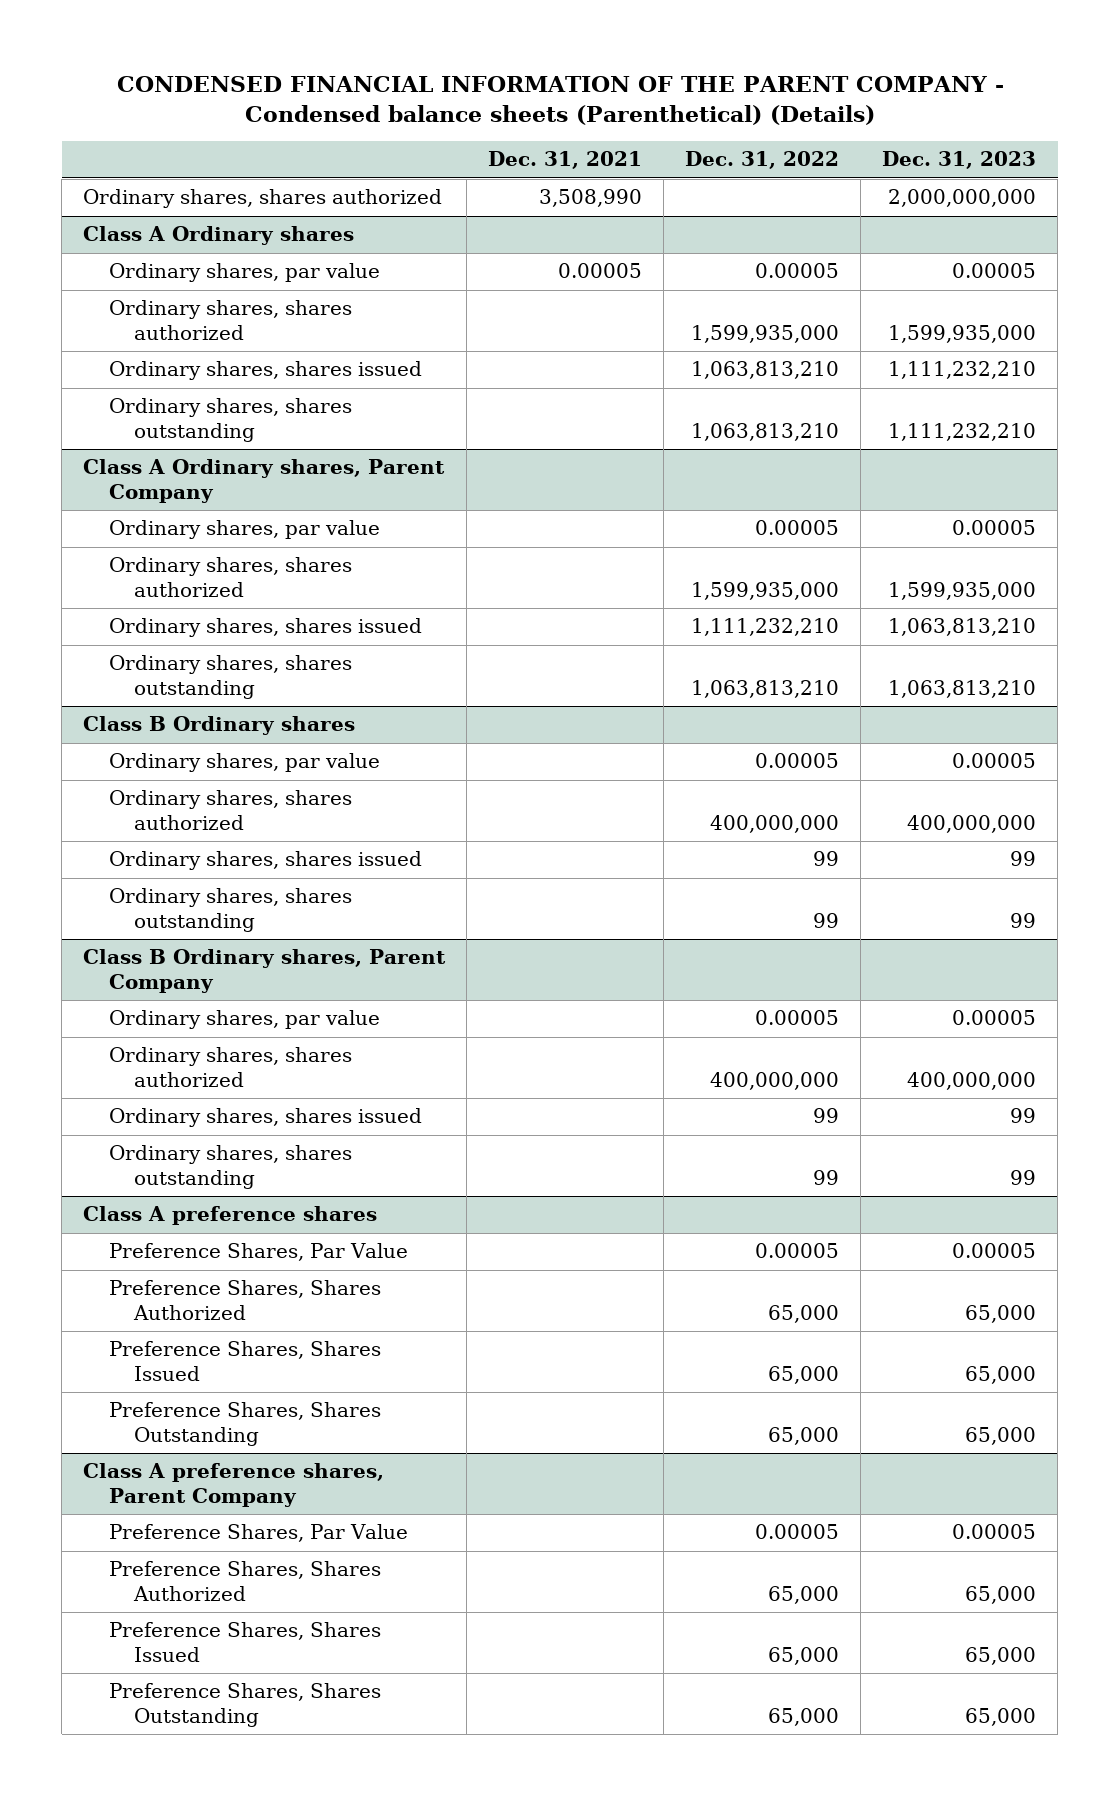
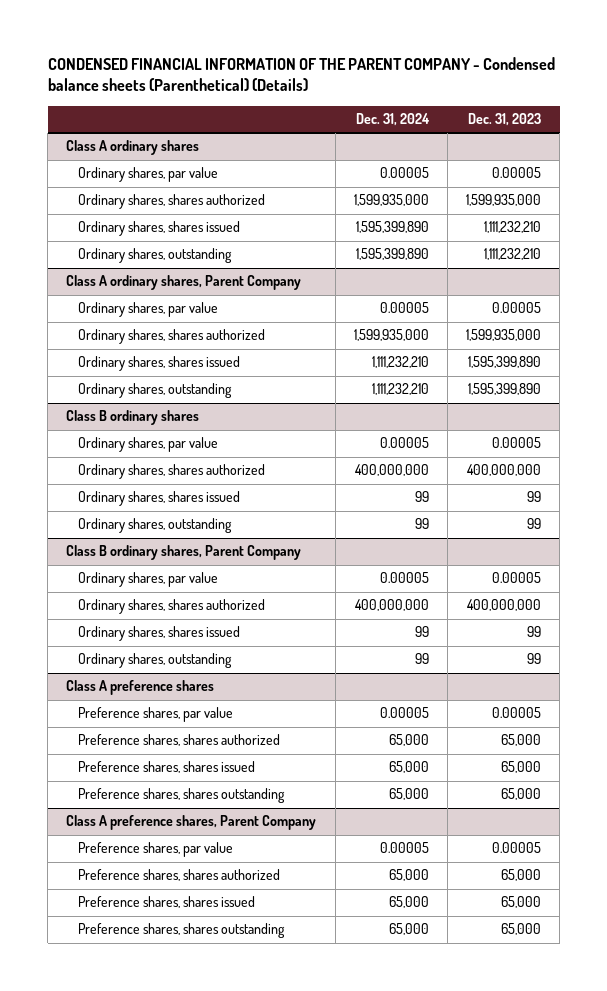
[488,151,643,170] Dec. 31, 2021 -> none
[685,151,840,170] Dec. 31, 2022 -> none
none -> [355,112,430,126] Dec. 31, 2024
[83,189,443,209] Ordinary shares, shares authorized -> none
[83,226,355,246] Class A Ordinary shares -> [66,140,200,156] Class A ordinary shares
[108,398,352,442] Ordinary shares, shares outstanding -> [77,248,232,264] Ordinary shares, outstanding
[83,459,446,503] Class A Ordinary shares, Parent Company -> [66,275,302,291] Class A ordinary shares, Parent Company
[888,618,1037,637] 1,063,813,210 -> [468,356,542,369] 1,595,399,890
[108,655,352,699] Ordinary shares, shares outstanding -> [77,383,232,399] Ordinary shares, outstanding
[888,679,1037,698] 1,063,813,210 -> [468,383,542,396] 1,595,399,890
[83,716,356,736] Class B Ordinary shares -> [66,410,200,426] Class B ordinary shares
[108,888,352,932] Ordinary shares, shares outstanding -> [77,518,232,534] Ordinary shares, outstanding
[83,949,447,993] Class B Ordinary shares, Parent Company -> [66,545,302,561] Class B ordinary shares, Parent Company
[108,1145,352,1189] Ordinary shares, shares outstanding -> [77,653,232,669] Ordinary shares, outstanding
[108,1243,408,1262] Preference Shares, Par Value -> [77,707,233,723] Preference shares, par value
[108,1280,381,1320] Preference Shares, Shares Authorized -> [77,734,280,747] Preference shares, shares authorized
[108,1341,381,1381] Preference Shares, Shares Issued -> [77,761,255,774] Preference shares, shares issued
[108,1402,381,1446] Preference Shares, Shares Outstanding -> [77,788,285,804] Preference shares, shares outstanding
[108,1524,408,1543] Preference Shares, Par Value -> [77,842,233,858] Preference shares, par value
[108,1561,381,1601] Preference Shares, Shares Authorized -> [77,869,280,882] Preference shares, shares authorized
[108,1622,381,1662] Preference Shares, Shares Issued -> [77,896,255,909] Preference shares, shares issued
[108,1683,381,1727] Preference Shares, Shares Outstanding -> [77,923,285,939] Preference shares, shares outstanding

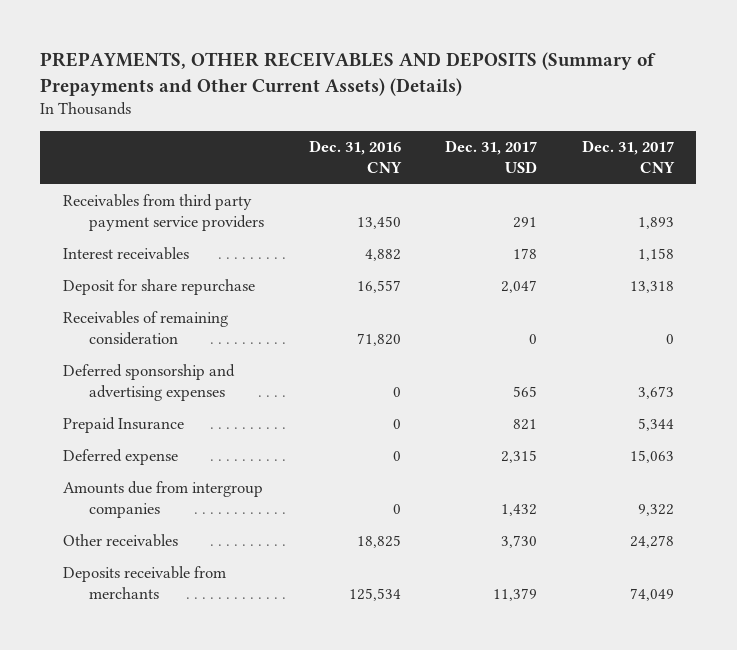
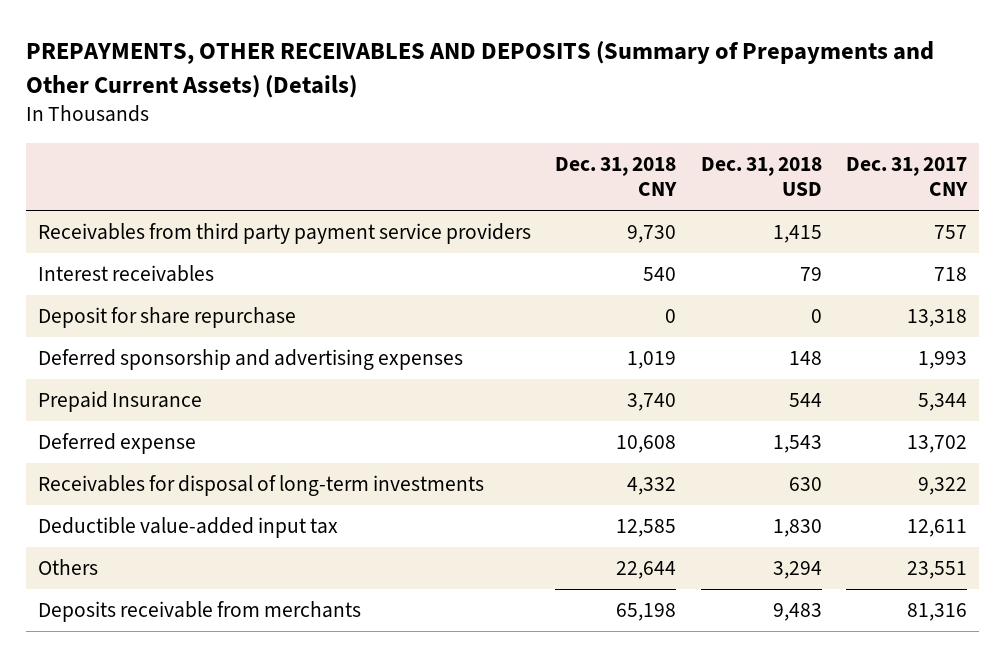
[308,140,402,173] Dec. 31, 2016 CNY -> none
[445,140,538,173] Dec. 31, 2017 USD -> none
none -> [555,156,678,197] Dec. 31, 2018 CNY
none -> [700,156,822,197] Dec. 31, 2018 USD
[638,217,675,230] 1,893 -> [933,225,967,240] 757
[638,248,675,262] 1,158 -> [933,267,967,282] 718
[62,311,228,346] Receivables of remaining consideration -> none
[638,386,675,400] 3,673 -> [917,351,967,370] 1,993
[630,450,675,464] 15,063 -> [906,435,967,454] 13,702
[62,481,263,519] Amounts due from intergroup companies -> [38,475,485,497] Receivables for disposal of long-term investments
none -> [38,517,339,539] Deductible value-added input tax
[62,534,178,548] Other receivables -> [38,559,99,576] Others
[630,535,675,549] 24,278 -> [906,561,967,580] 23,551
[630,588,675,602] 74,049 -> [906,603,967,622] 81,316

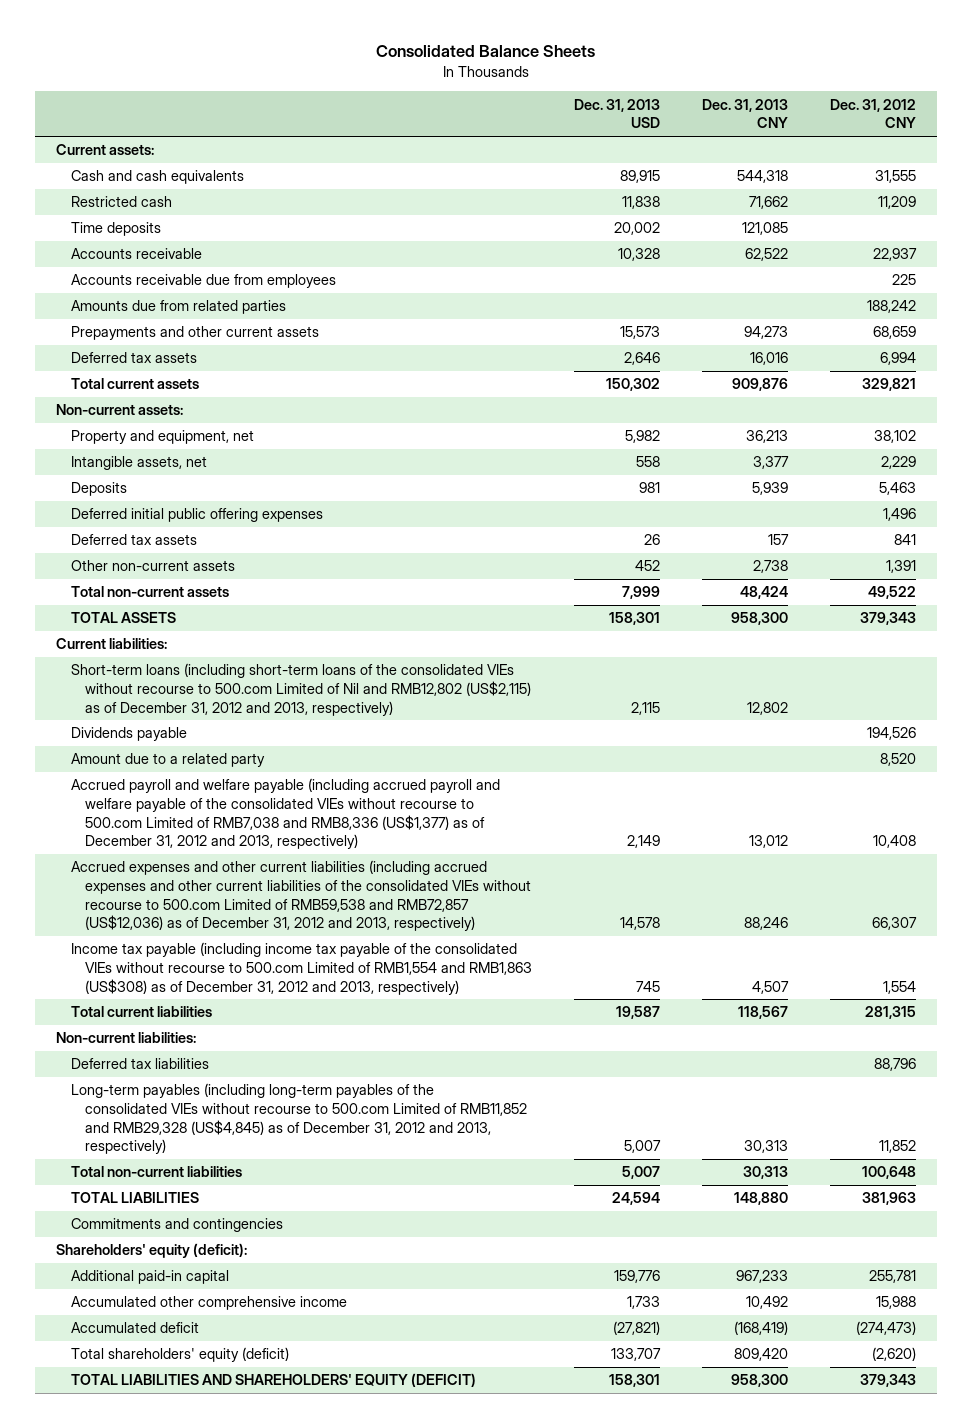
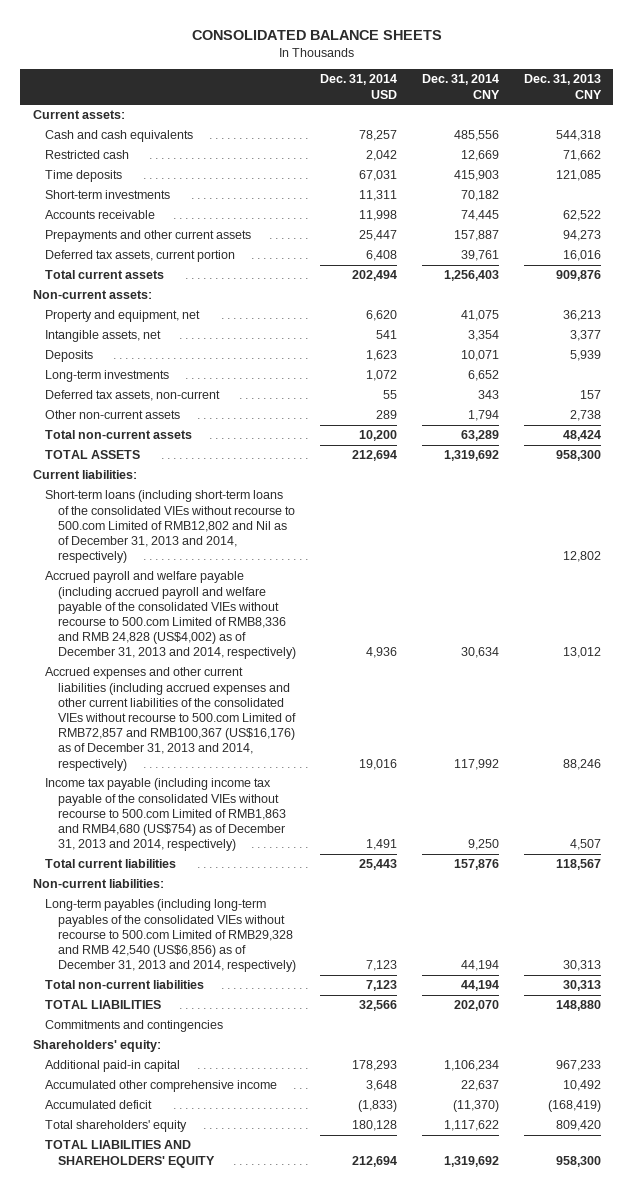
[375,45,595,58] Consolidated Balance Sheets -> [191,29,442,40] CONSOLIDATED BALANCE SHEETS
[574,98,661,129] Dec. 31, 2013 USD -> none
[829,98,916,129] Dec. 31, 2012 CNY -> none
none -> [320,74,398,99] Dec. 31, 2014 USD
none -> [422,74,501,99] Dec. 31, 2014 CNY
none -> [45,190,171,200] Short-term investments
[70,274,336,289] Accounts receivable due from employees -> none
[70,300,286,315] Amounts due from related parties -> none
[70,352,197,364] Deferred tax assets -> [45,250,236,263] Deferred tax assets, current portion
[70,508,323,523] Deferred initial public offering expenses -> none
none -> [45,370,170,383] Long-term investments
[70,534,197,546] Deferred tax assets -> [45,390,221,402] Deferred tax assets, non-current
[70,727,187,742] Dividends payable -> none
[70,753,265,768] Amount due to a related party -> none
[70,663,532,716] Short-term loans (including short-term loans of the consolidated VIEs without recourse to 500.com Limited of Nil and RMB12,802 (US$2,115) as of December 31, 2012 and 2013, respectively) -> [45,490,295,564] Short-term loans (including short-term loans of the consolidated VIEs without recourse to 500.com Limited of RMB12,802 and Nil as of December 31, 2013 and 2014, respectively)
[70,778,500,850] Accrued payroll and welfare payable (including accrued payroll and welfare payable of the consolidated VIEs without recourse to 500.com Limited of RMB7,038 and RMB8,336 (US$1,377) as of December 31, 2012 and 2013, respectively) -> [45,571,296,660] Accrued payroll and welfare payable (including accrued payroll and welfare payable of the consolidated VIEs without recourse to 500.com Limited of RMB8,336 and RMB 24,828 (US$4,002) as of December 31, 2013 and 2014, respectively)
[70,860,532,932] Accrued expenses and other current liabilities (including accrued expenses and other current liabilities of the consolidated VIEs without recourse to 500.com Limited of RMB59,538 and RMB72,857 (US$12,036) as of December 31, 2012 and 2013, respectively) -> [45,667,296,771] Accrued expenses and other current liabilities (including accrued expenses and other current liabilities of the consolidated VIEs without recourse to 500.com Limited of RMB72,857 and RMB100,367 (US$16,176) as of December 31, 2013 and 2014, respectively)
[70,942,533,995] Income tax payable (including income tax payable of the consolidated VIEs without recourse to 500.com Limited of RMB1,554 and RMB1,863 (US$308) as of December 31, 2012 and 2013, respectively) -> [45,778,286,852] Income tax payable (including income tax payable of the consolidated VIEs without recourse to 500.com Limited of RMB1,863 and RMB4,680 (US$754) as of December 31, 2013 and 2014, respectively)
[70,1058,209,1070] Deferred tax liabilities -> none
[70,1083,528,1155] Long-term payables (including long-term payables of the consolidated VIEs without recourse to 500.com Limited of RMB11,852 and RMB29,328 (US$4,845) as of December 31, 2012 and 2013, respectively) -> [45,899,296,973] Long-term payables (including long-term payables of the consolidated VIEs without recourse to 500.com Limited of RMB29,328 and RMB 42,540 (US$6,856) as of December 31, 2013 and 2014, respectively)
[55,1243,247,1259] Shareholders' equity (deficit): -> [32,1040,161,1053] Shareholders' equity:
[70,1347,289,1363] Total shareholders' equity (deficit) -> [45,1120,188,1133] Total shareholders' equity
[70,1373,476,1388] TOTAL LIABILITIES AND SHAREHOLDERS' EQUITY (DEFICIT) -> [45,1140,215,1168] TOTAL LIABILITIES AND SHAREHOLDERS' EQUITY

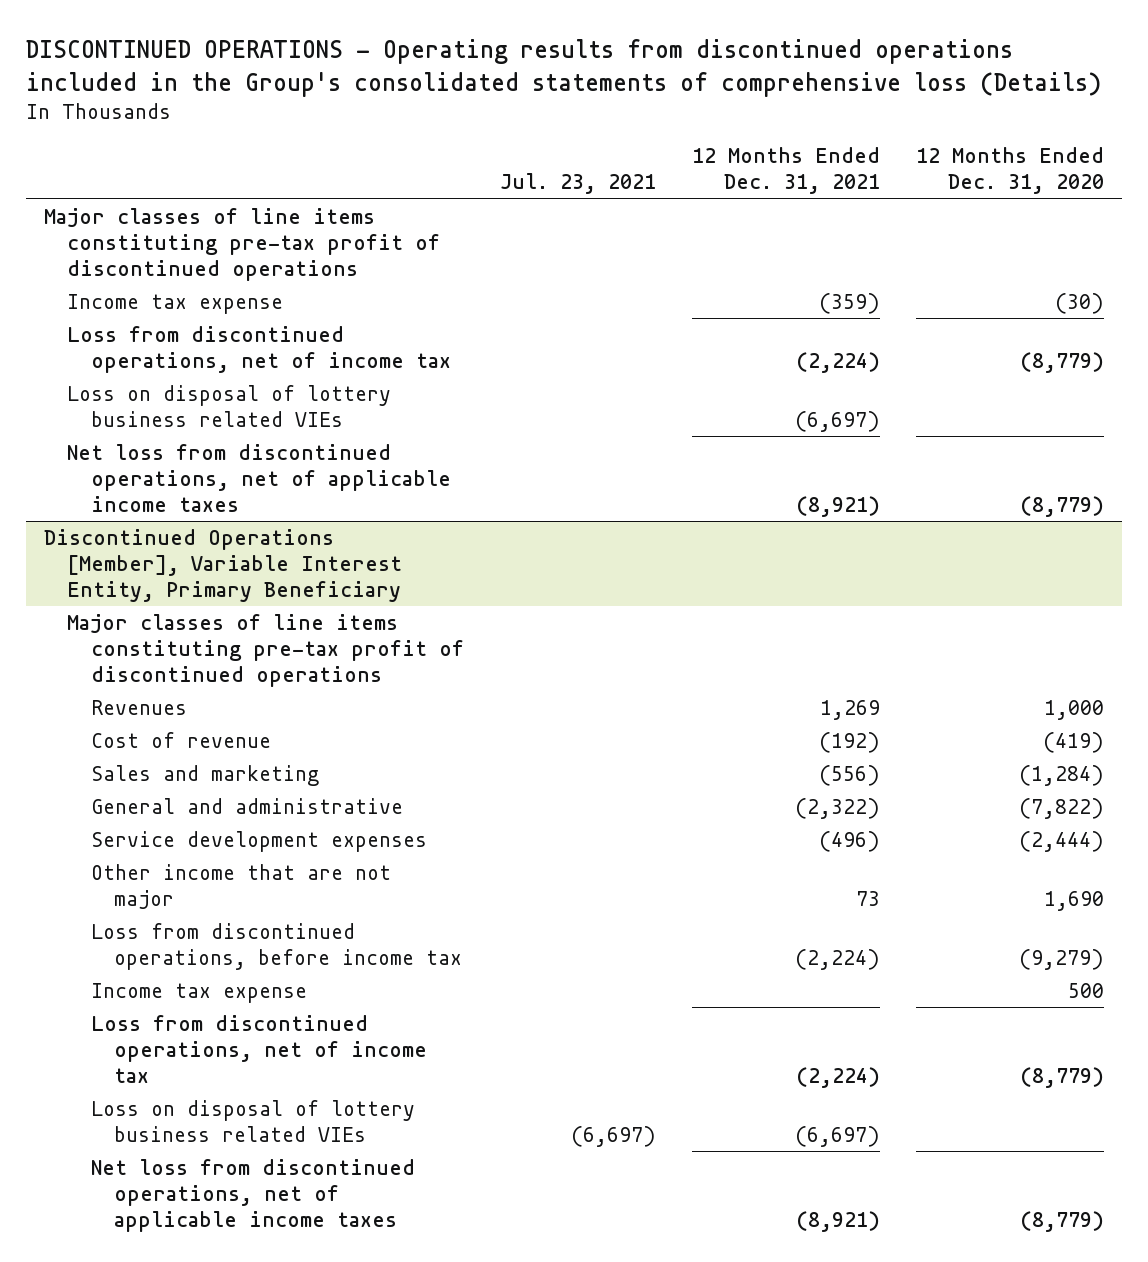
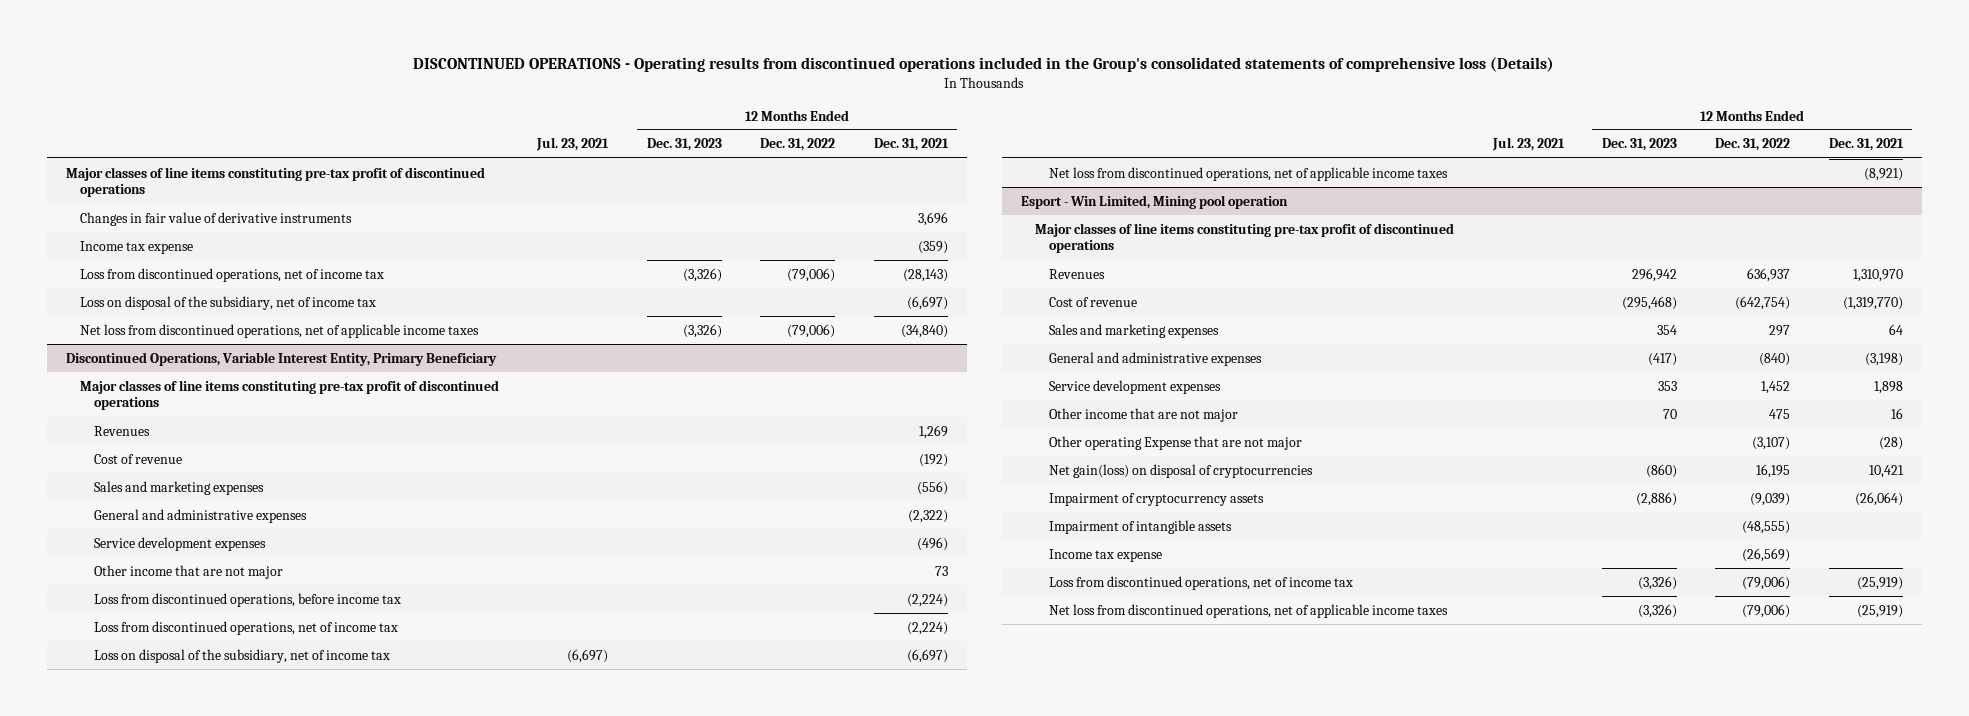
[915,147,1104,195] 12 Months Ended Dec. 31, 2020 -> none
none -> [646,138,722,152] Dec. 31, 2023
none -> [760,138,836,152] Dec. 31, 2022
none -> [79,211,352,226] Changes in fair value of derivative instruments
[795,351,880,373] (2,224) -> [902,268,948,282] (28,143)
[67,384,392,427] Loss on disposal of lottery business related VIEs -> [79,295,376,310] Loss on disposal of the subsidiary, net of income tax
[795,495,880,517] (8,921) -> [900,324,948,338] (34,840)
[43,528,403,602] Discontinued Operations [Member], Variable Interest Entity, Primary Beneficiary -> [66,351,498,366] Discontinued Operations, Variable Interest Entity, Primary Beneficiary
[90,764,319,786] Sales and marketing -> [93,480,264,495] Sales and marketing expenses
[90,797,403,814] General and administrative -> [93,508,307,523] General and administrative expenses
[90,982,307,1003] Income tax expense -> none
[90,1099,415,1142] Loss on disposal of lottery business related VIEs -> [93,648,390,663] Loss on disposal of the subsidiary, net of income tax
none -> [1021,194,1289,209] Esport - Win Limited, Mining pool operation
none -> [1035,222,1455,254] Major classes of line items constituting pre-tax profit of discontinued operations
none -> [1048,268,1105,279] Revenues
none -> [1048,296,1137,307] Cost of revenue
none -> [1048,323,1219,338] Sales and marketing expenses
none -> [1048,351,1262,366] General and administrative expenses
none -> [1048,379,1221,394] Service development expenses
none -> [1048,407,1238,422] Other income that are not major
none -> [1048,435,1302,450] Other operating Expense that are not major
none -> [1048,463,1313,478] Net gain(loss) on disposal of cryptocurrencies
none -> [1048,492,1264,506] Impairment of cryptocurrency assets
none -> [1048,519,1232,534] Impairment of intangible assets
none -> [1048,548,1162,562] Income tax expense
none -> [1048,575,1353,590] Loss from discontinued operations, net of income tax
none -> [1048,603,1448,618] Net loss from discontinued operations, net of applicable income taxes

